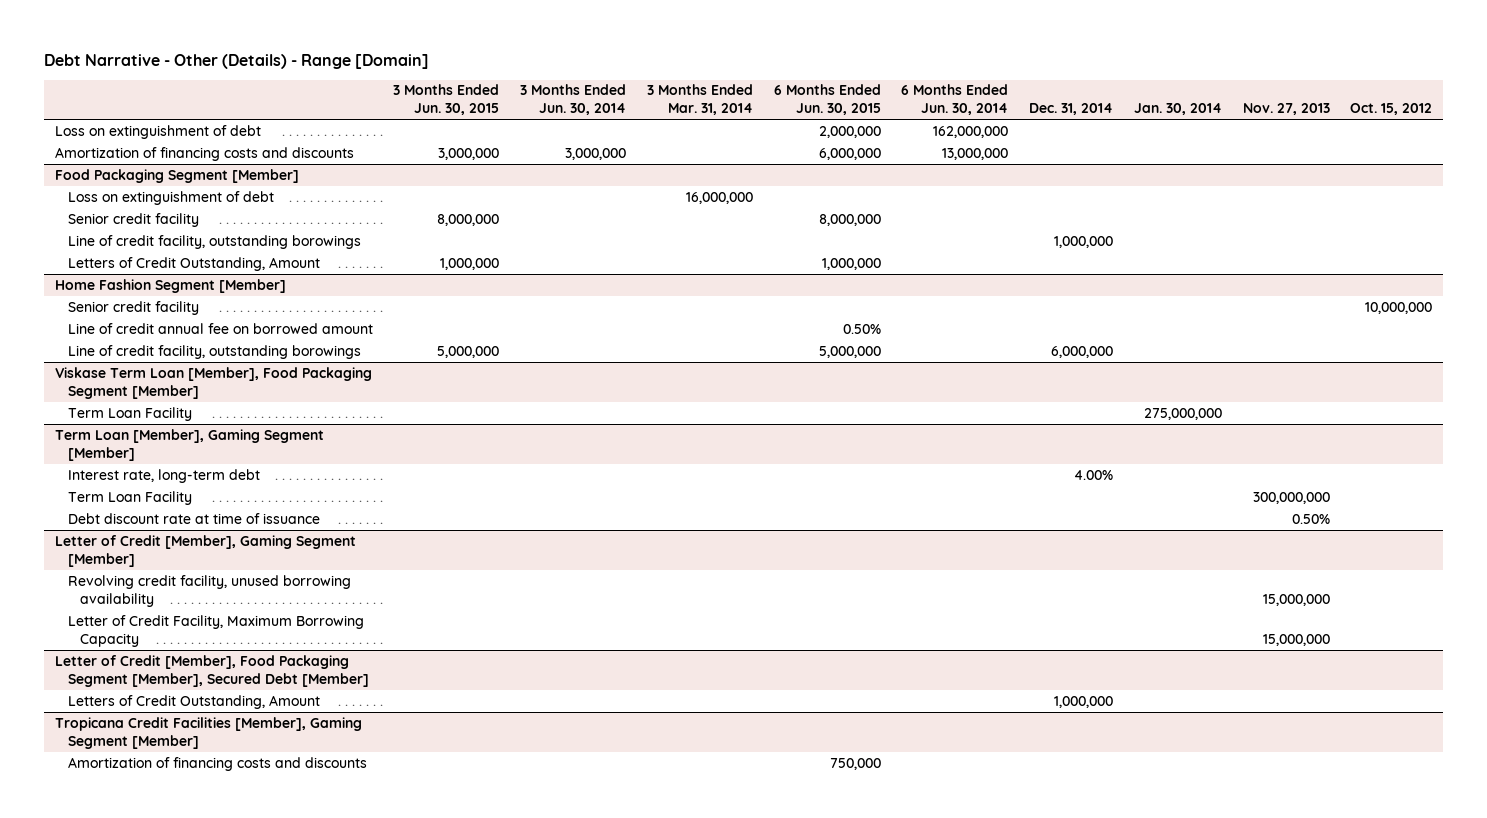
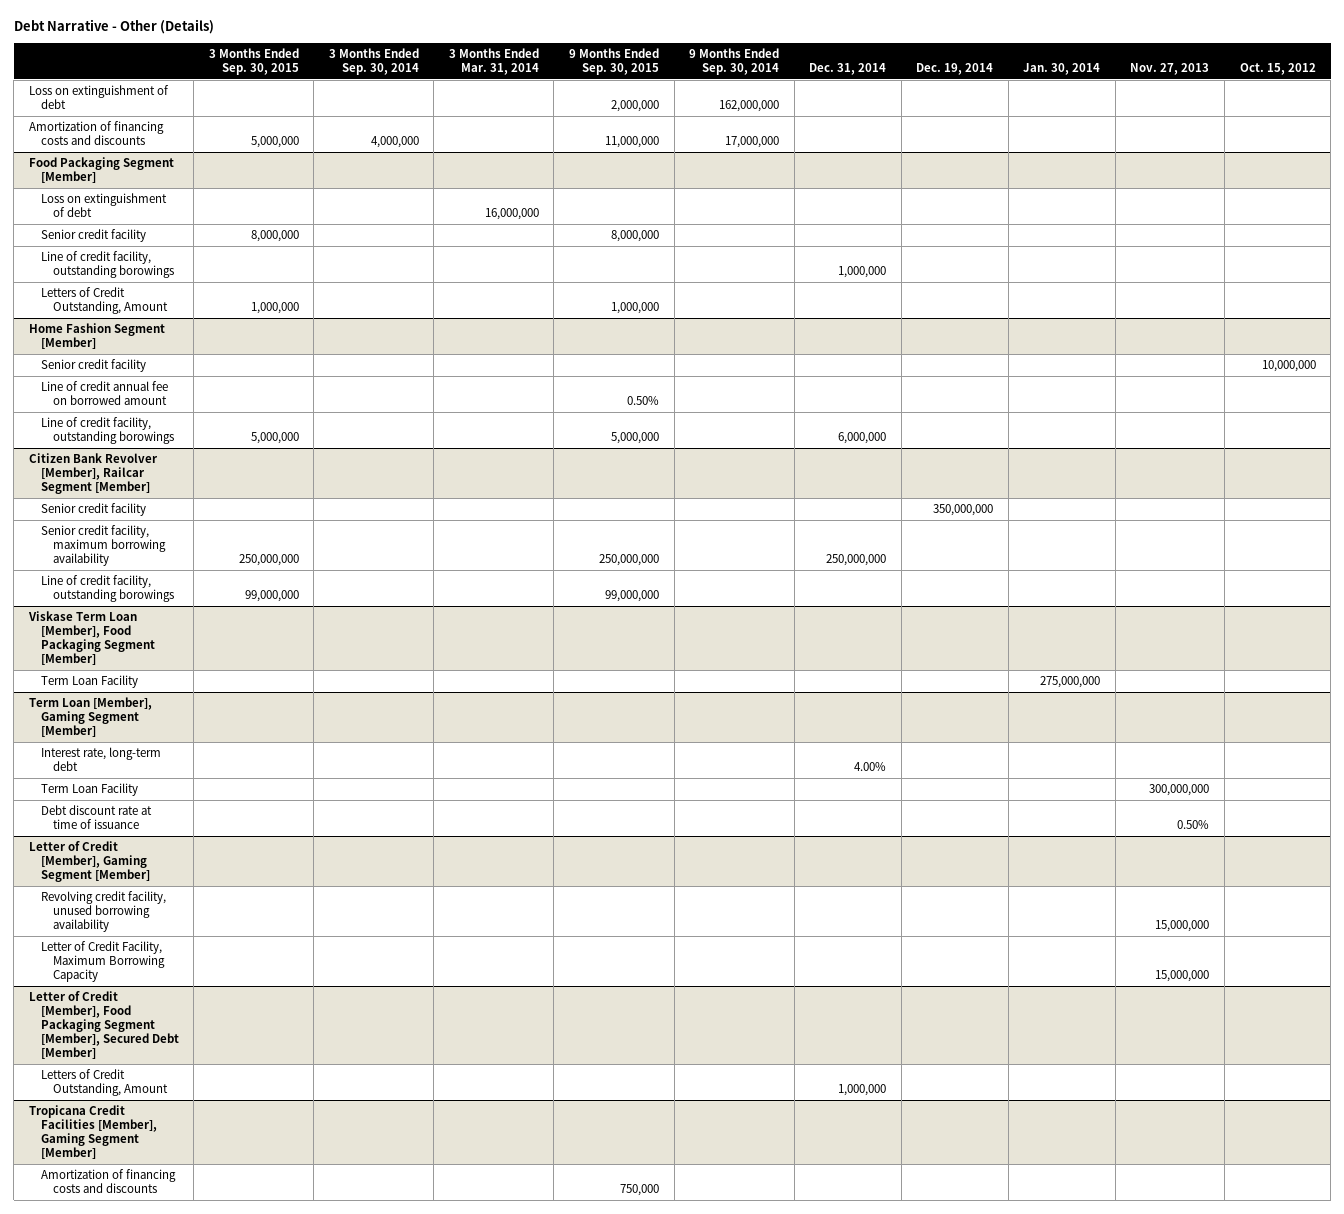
[44,53,430,69] Debt Narrative - Other (Details) - Range [Domain] -> [13,19,214,35] Debt Narrative - Other (Details)
[393,84,500,116] 3 Months Ended Jun. 30, 2015 -> none
[520,84,627,116] 3 Months Ended Jun. 30, 2014 -> none
[773,84,881,116] 6 Months Ended Jun. 30, 2015 -> none
[901,84,1009,116] 6 Months Ended Jun. 30, 2014 -> none
none -> [208,47,299,75] 3 Months Ended Sep. 30, 2015
none -> [328,47,419,75] 3 Months Ended Sep. 30, 2014
none -> [569,47,660,75] 9 Months Ended Sep. 30, 2015
none -> [689,47,780,75] 9 Months Ended Sep. 30, 2014
none -> [916,62,994,75] Dec. 19, 2014
none -> [28,453,158,495] Citizen Bank Revolver [Member], Railcar Segment [Member]
none -> [40,503,146,517] Senior credit facility
none -> [40,525,166,567] Senior credit facility, maximum borrowing availability
none -> [40,575,174,603] Line of credit facility, outstanding borowings

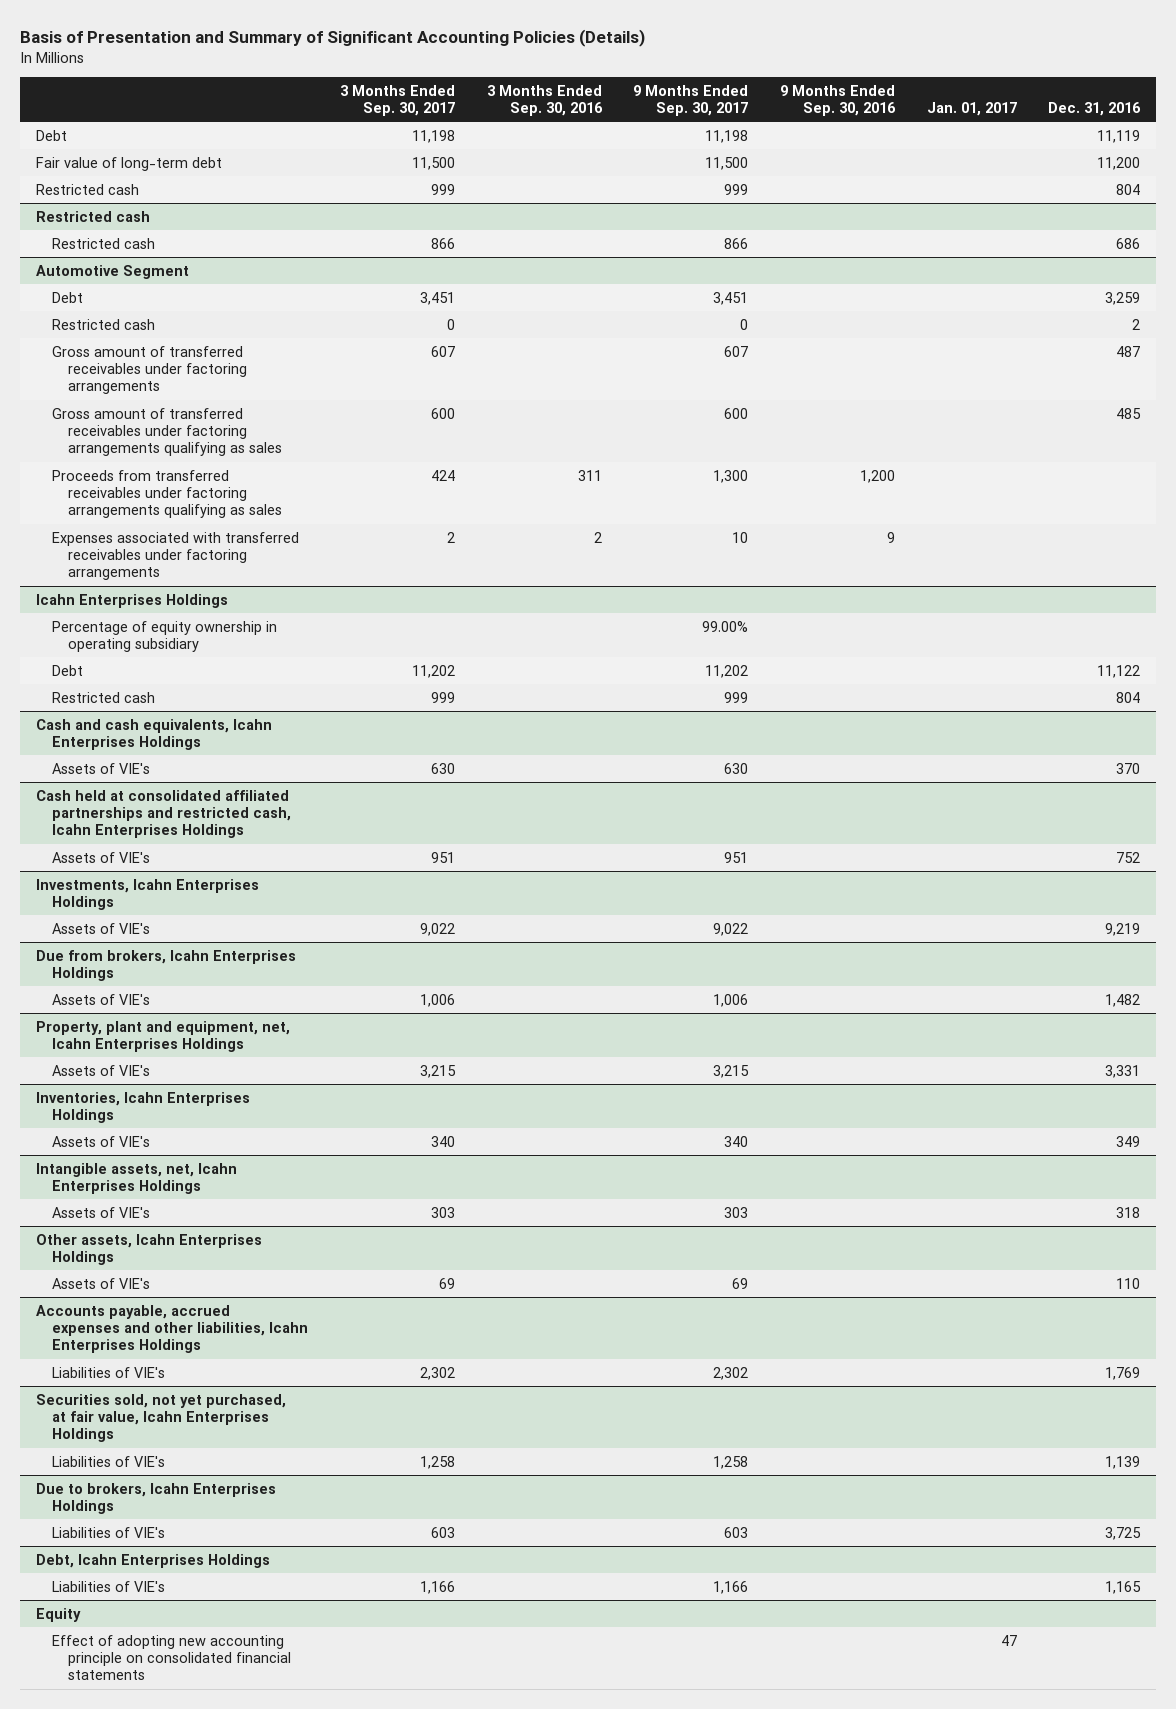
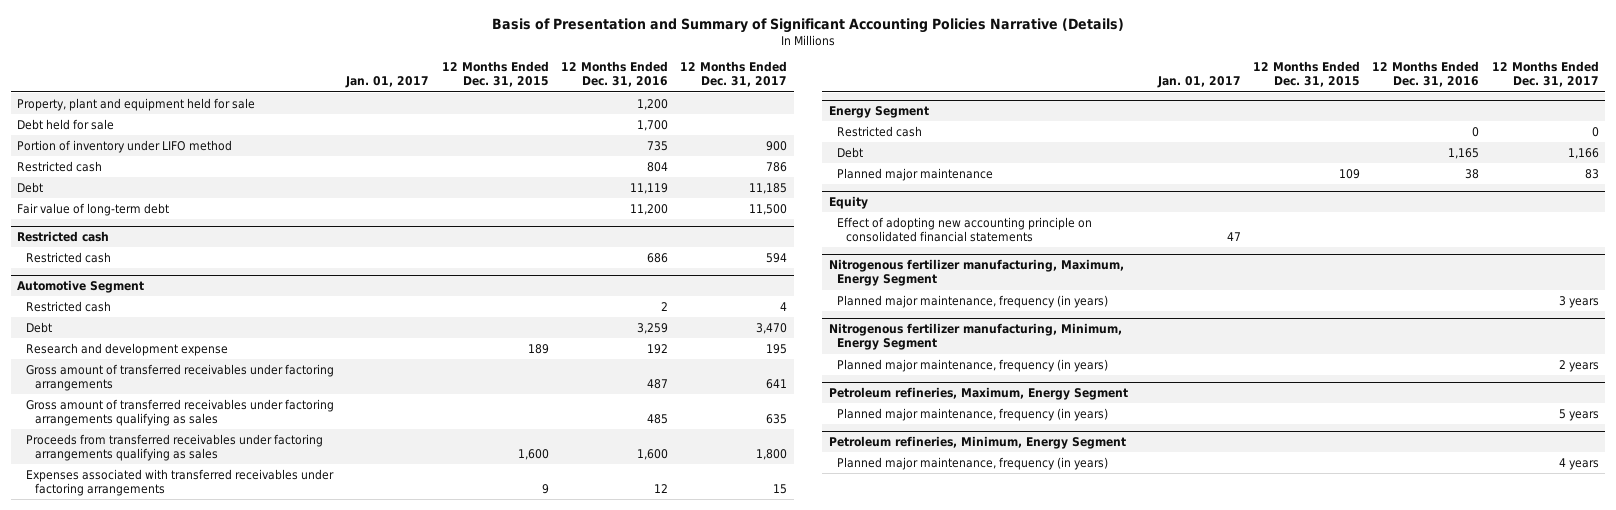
[20,28,646,47] Basis of Presentation and Summary of Significant Accounting Policies (Details) -> [491,17,1124,33] Basis of Presentation and Summary of Significant Accounting Policies Narrative (Details)
[339,84,455,117] 3 Months Ended Sep. 30, 2017 -> none
[486,84,603,117] 3 Months Ended Sep. 30, 2016 -> none
[633,84,749,117] 9 Months Ended Sep. 30, 2017 -> none
[780,84,897,117] 9 Months Ended Sep. 30, 2016 -> none
[1048,102,1142,117] Dec. 31, 2016 -> none
none -> [441,60,549,88] 12 Months Ended Dec. 31, 2015
none -> [560,60,668,88] 12 Months Ended Dec. 31, 2016
none -> [680,60,788,88] 12 Months Ended Dec. 31, 2017
none -> [17,97,256,111] Property, plant and equipment held for sale
none -> [17,118,115,130] Debt held for sale
none -> [17,139,233,153] Portion of inventory under LIFO method
[35,183,139,195] Restricted cash -> [17,160,103,172] Restricted cash
[52,291,84,303] Debt -> [25,321,52,333] Debt
none -> [25,342,228,356] Research and development expense
[35,593,228,608] Icahn Enterprises Holdings -> none
[52,620,278,652] Percentage of equity ownership in operating subsidiary -> none
[52,664,84,676] Debt -> none
[52,691,156,703] Restricted cash -> none
[35,718,272,750] Cash and cash equivalents, Icahn Enterprises Holdings -> none
[52,762,151,774] Assets of VIE's -> none
[35,789,292,839] Cash held at consolidated affiliated partnerships and restricted cash, Icahn Enterprises Holdings -> none
[52,851,151,863] Assets of VIE's -> none
[35,878,259,910] Investments, Icahn Enterprises Holdings -> none
[52,922,151,934] Assets of VIE's -> none
[35,949,296,981] Due from brokers, Icahn Enterprises Holdings -> none
[52,993,151,1005] Assets of VIE's -> none
[35,1020,290,1052] Property, plant and equipment, net, Icahn Enterprises Holdings -> none
[52,1064,151,1076] Assets of VIE's -> none
[35,1091,250,1123] Inventories, Icahn Enterprises Holdings -> none
[52,1135,151,1147] Assets of VIE's -> none
[35,1162,237,1194] Intangible assets, net, Icahn Enterprises Holdings -> none
[52,1206,151,1218] Assets of VIE's -> none
[35,1233,262,1265] Other assets, Icahn Enterprises Holdings -> none
[52,1277,151,1289] Assets of VIE's -> none
[35,1304,309,1354] Accounts payable, accrued expenses and other liabilities, Icahn Enterprises Holdings -> none
[52,1366,166,1378] Liabilities of VIE's -> none
[35,1393,286,1443] Securities sold, not yet purchased, at fair value, Icahn Enterprises Holdings -> none
[52,1455,166,1467] Liabilities of VIE's -> none
[35,1482,276,1514] Due to brokers, Icahn Enterprises Holdings -> none
[52,1526,166,1538] Liabilities of VIE's -> none
[35,1553,270,1568] Debt, Icahn Enterprises Holdings -> none
[52,1580,166,1592] Liabilities of VIE's -> none
none -> [828,105,929,118] Energy Segment
none -> [837,125,923,137] Restricted cash
none -> [837,146,864,158] Debt
none -> [837,167,994,181] Planned major maintenance
none -> [828,258,1124,287] Nitrogenous fertilizer manufacturing, Maximum, Energy Segment
none -> [837,294,1109,308] Planned major maintenance, frequency (in years)
none -> [828,322,1122,351] Nitrogenous fertilizer manufacturing, Minimum, Energy Segment
none -> [837,358,1109,372] Planned major maintenance, frequency (in years)
none -> [828,386,1128,400] Petroleum refineries, Maximum, Energy Segment
none -> [837,407,1109,421] Planned major maintenance, frequency (in years)
none -> [828,435,1126,449] Petroleum refineries, Minimum, Energy Segment
none -> [837,456,1109,470] Planned major maintenance, frequency (in years)

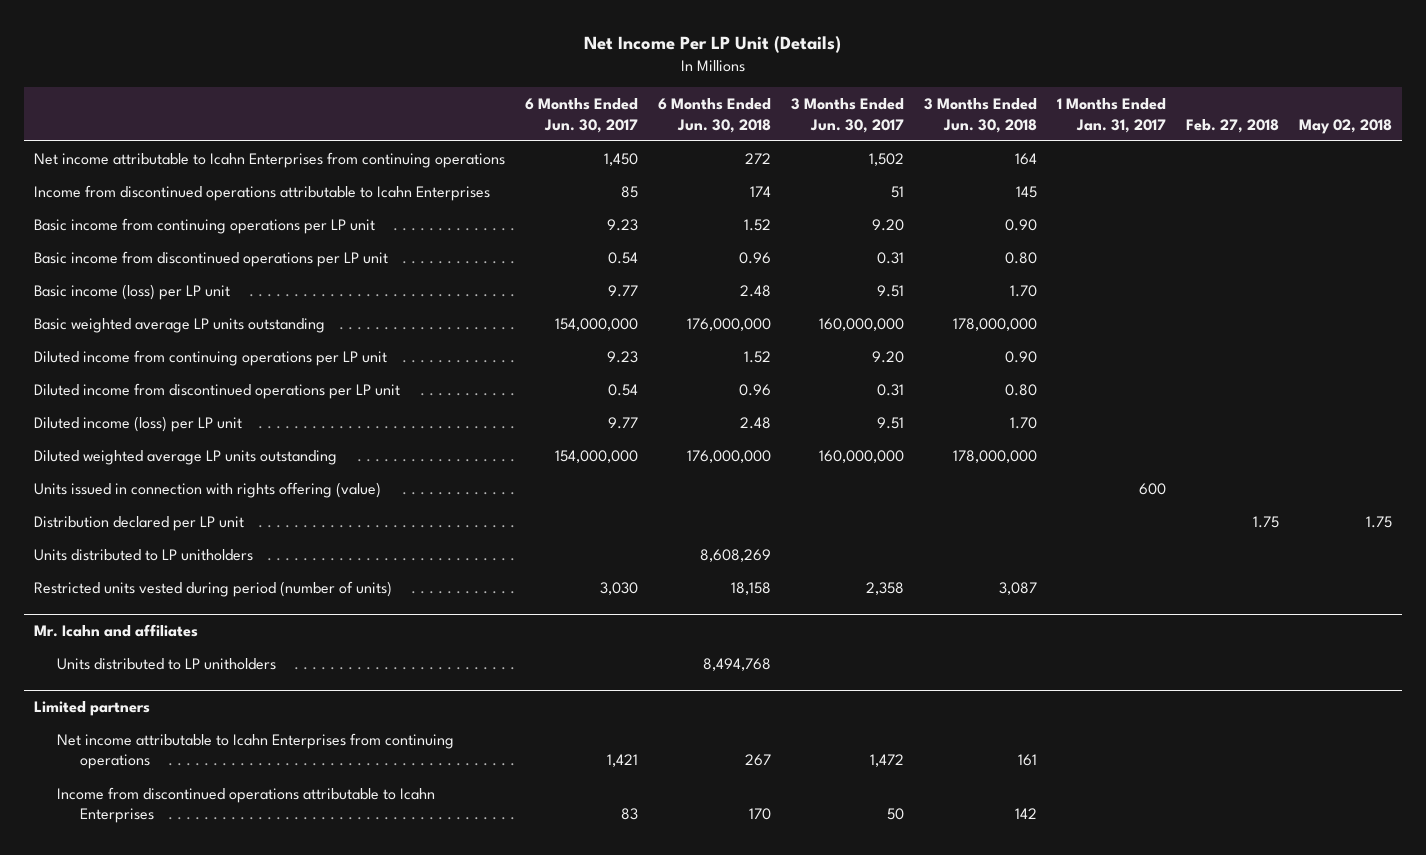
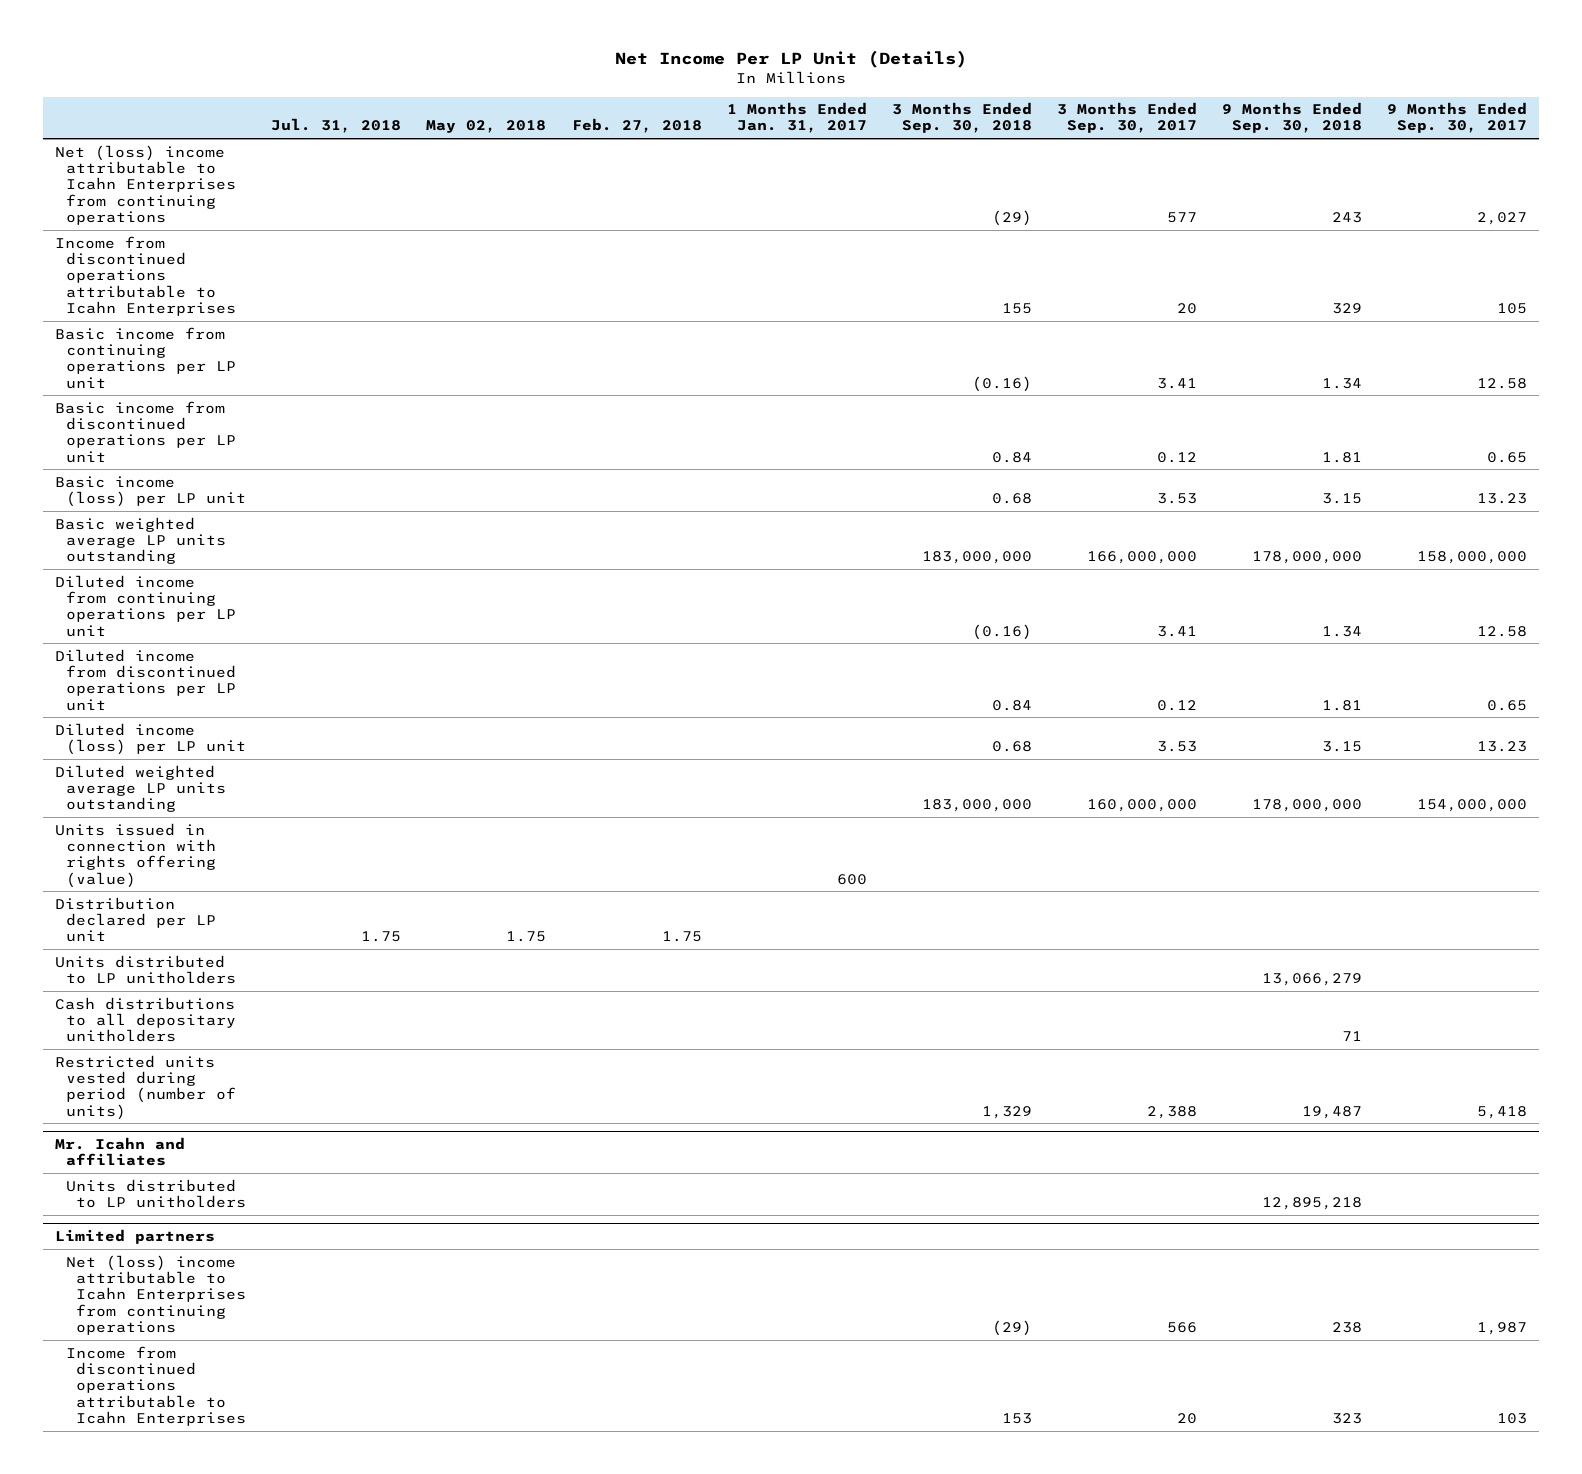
[524,98,638,133] 6 Months Ended Jun. 30, 2017 -> none
[657,98,771,133] 6 Months Ended Jun. 30, 2018 -> none
[790,98,904,133] 3 Months Ended Jun. 30, 2017 -> none
[923,98,1037,133] 3 Months Ended Jun. 30, 2018 -> none
none -> [271,118,402,134] Jul. 31, 2018
none -> [891,102,1032,134] 3 Months Ended Sep. 30, 2018
none -> [1056,102,1197,134] 3 Months Ended Sep. 30, 2017
none -> [1221,102,1362,134] 9 Months Ended Sep. 30, 2018
none -> [1386,102,1527,134] 9 Months Ended Sep. 30, 2017
[34,151,506,168] Net income attributable to Icahn Enterprises from continuing operations -> [55,144,236,225] Net (loss) income attributable to Icahn Enterprises from continuing operations
none -> [55,996,236,1043] Cash distributions to all depositary unitholders
[56,732,454,770] Net income attributable to Icahn Enterprises from continuing operations -> [65,1254,247,1335] Net (loss) income attributable to Icahn Enterprises from continuing operations

